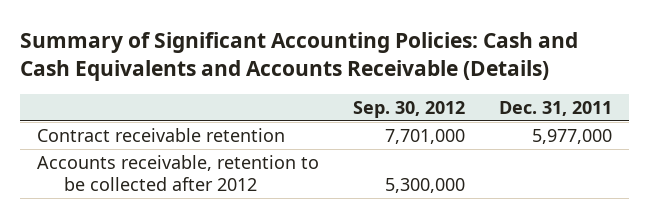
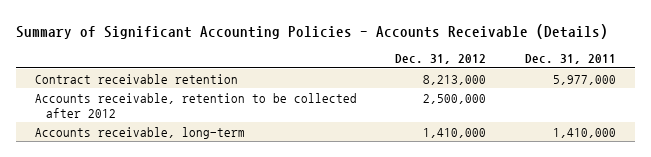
[19,31,578,82] Summary of Significant Accounting Policies: Cash and Cash Equivalents and Accounts Receivable (Details) -> [16,24,609,40] Summary of Significant Accounting Policies - Accounts Receivable (Details)
[353,100,466,118] Sep. 30, 2012 -> none
none -> [395,54,487,65] Dec. 31, 2012
none -> [35,126,246,139] Accounts receivable, long-term

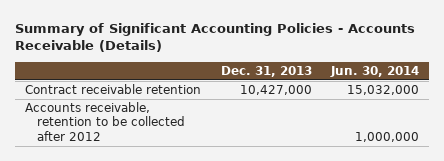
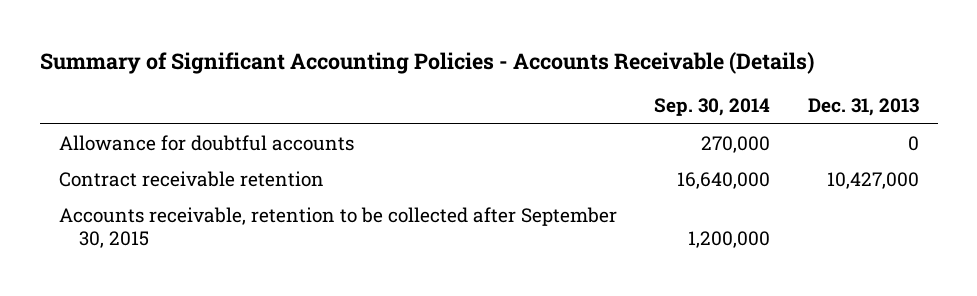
[330,65,420,77] Jun. 30, 2014 -> none
none -> [654,98,771,117] Sep. 30, 2014
none -> [58,134,354,151] Allowance for doubtful accounts
[24,102,185,141] Accounts receivable, retention to be collected after 2012 -> [58,206,617,248] Accounts receivable, retention to be collected after September 30, 2015

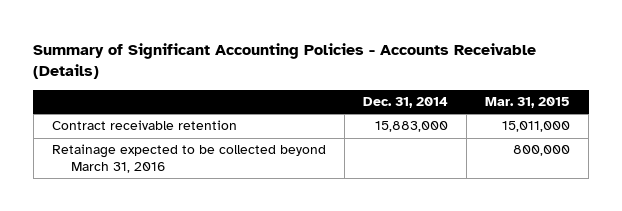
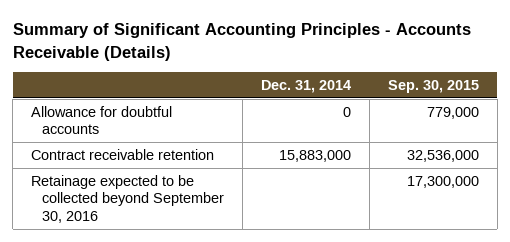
[33,42,537,79] Summary of Significant Accounting Policies - Accounts Receivable (Details) -> [12,23,471,61] Summary of Significant Accounting Principles - Accounts Receivable (Details)
[485,97,571,109] Mar. 31, 2015 -> none
none -> [387,79,479,93] Sep. 30, 2015
none -> [31,105,173,135] Allowance for doubtful accounts
[51,144,326,173] Retainage expected to be collected beyond March 31, 2016 -> [31,174,224,223] Retainage expected to be collected beyond September 30, 2016

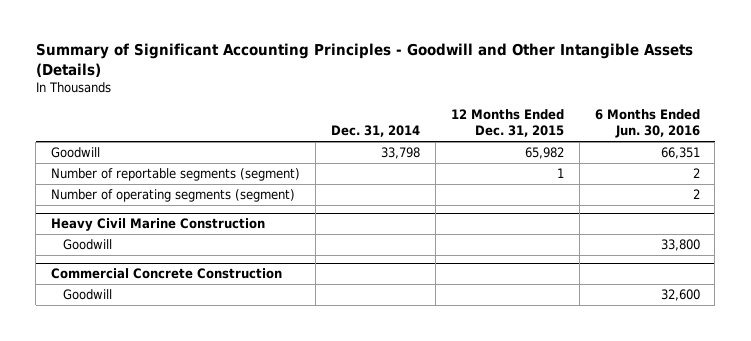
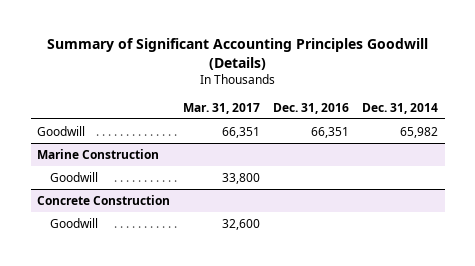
[35,43,693,77] Summary of Significant Accounting Principles - Goodwill and Other Intangible Assets (Details) -> [46,38,428,70] Summary of Significant Accounting Principles Goodwill (Details)
[450,109,564,138] 12 Months Ended Dec. 31, 2015 -> none
[594,109,700,139] 6 Months Ended Jun. 30, 2016 -> none
none -> [183,102,261,114] Mar. 31, 2017
none -> [273,102,350,114] Dec. 31, 2016
[51,167,301,181] Number of reportable segments (segment) -> none
[51,188,296,202] Number of operating segments (segment) -> none
[381,146,421,159] 33,798 -> [400,126,439,138] 65,982
[51,217,266,231] Heavy Civil Marine Construction -> [37,148,160,159] Marine Construction
[51,267,283,279] Commercial Concrete Construction -> [37,194,171,205] Concrete Construction

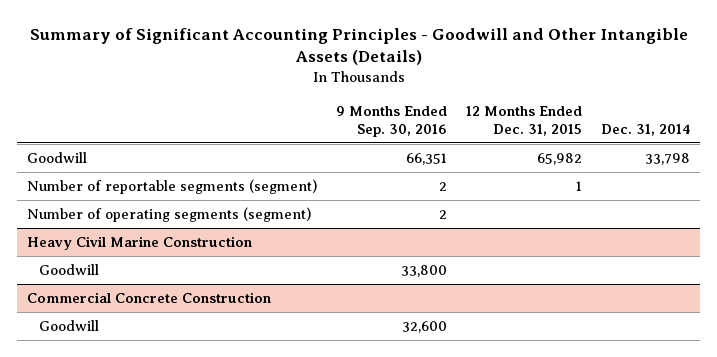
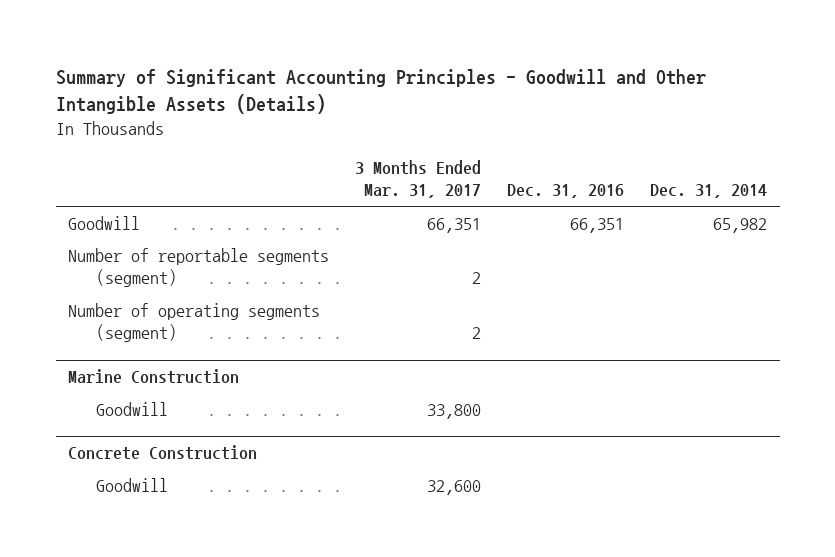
[336,105,448,137] 9 Months Ended Sep. 30, 2016 -> none
[466,105,583,136] 12 Months Ended Dec. 31, 2015 -> none
none -> [355,160,482,199] 3 Months Ended Mar. 31, 2017
none -> [506,184,624,199] Dec. 31, 2016
[645,152,691,165] 33,798 -> [712,217,767,233] 65,982
[26,235,252,250] Heavy Civil Marine Construction -> [68,369,240,385] Marine Construction
[26,291,271,303] Commercial Concrete Construction -> [68,445,258,461] Concrete Construction

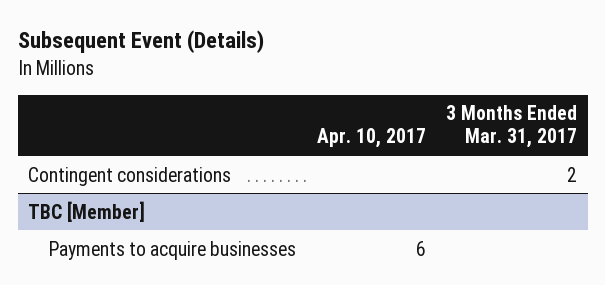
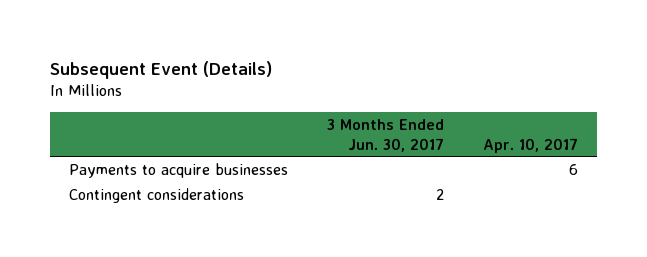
[446,105,578,149] 3 Months Ended Mar. 31, 2017 -> none
none -> [327,118,445,152] 3 Months Ended Jun. 30, 2017
none -> [69,162,289,178] Payments to acquire businesses
[27,200,145,222] TBC [Member] -> none
[49,240,297,260] Payments to acquire businesses -> none

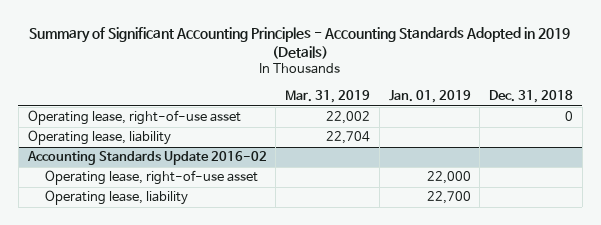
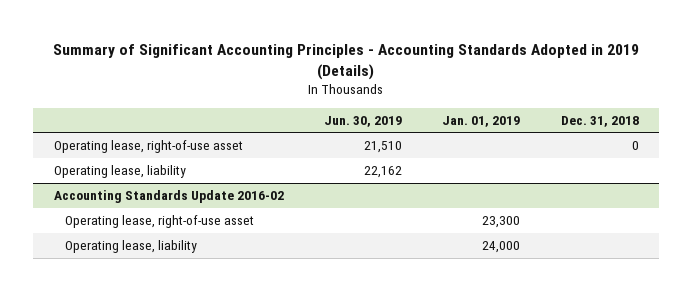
[285,90,371,104] Mar. 31, 2019 -> none
none -> [323,115,402,127] Jun. 30, 2019
[426,171,471,185] 22,000 -> [482,216,521,229] 23,300
[426,191,471,205] 22,700 -> [482,241,521,254] 24,000

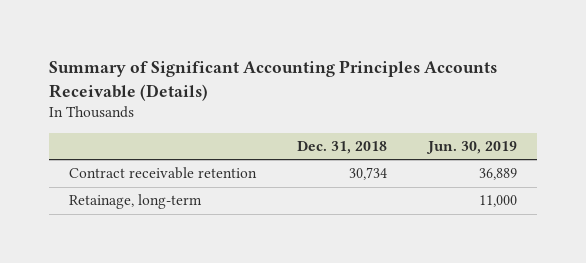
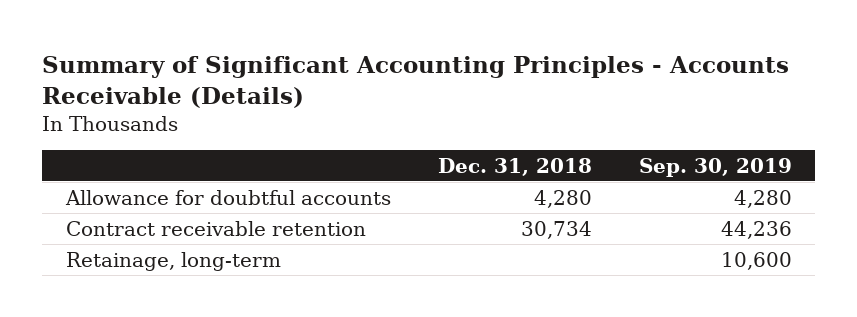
[49,59,498,101] Summary of Significant Accounting Principles Accounts Receivable (Details) -> [42,56,790,108] Summary of Significant Accounting Principles - Accounts Receivable (Details)
[425,140,517,154] Jun. 30, 2019 -> none
none -> [638,157,792,177] Sep. 30, 2019
none -> [64,189,391,205] Allowance for doubtful accounts

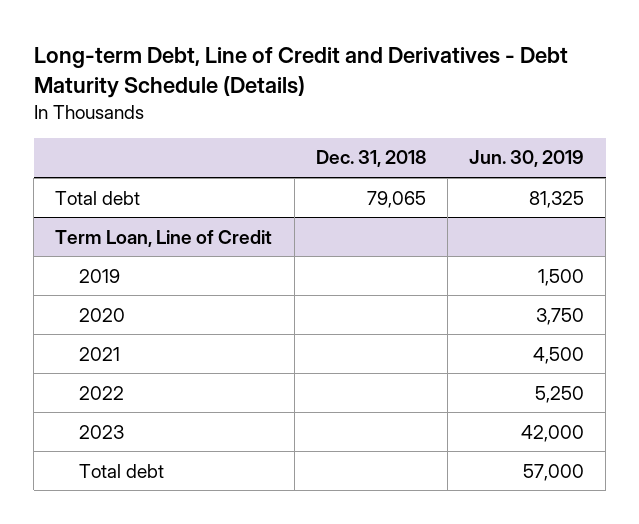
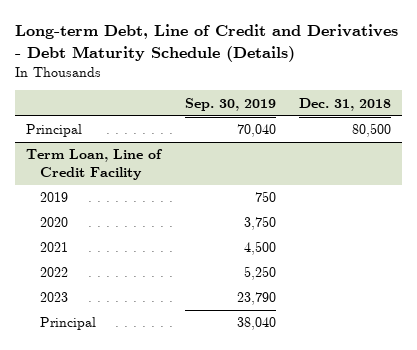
[469,150,585,168] Jun. 30, 2019 -> none
none -> [184,97,276,111] Sep. 30, 2019
[55,190,141,205] Total debt -> none
none -> [26,124,83,138] Principal
[55,229,273,247] Term Loan, Line of Credit -> [26,149,164,181] Term Loan, Line of Credit Facility
[78,463,164,478] Total debt -> none
none -> [40,317,97,331] Principal

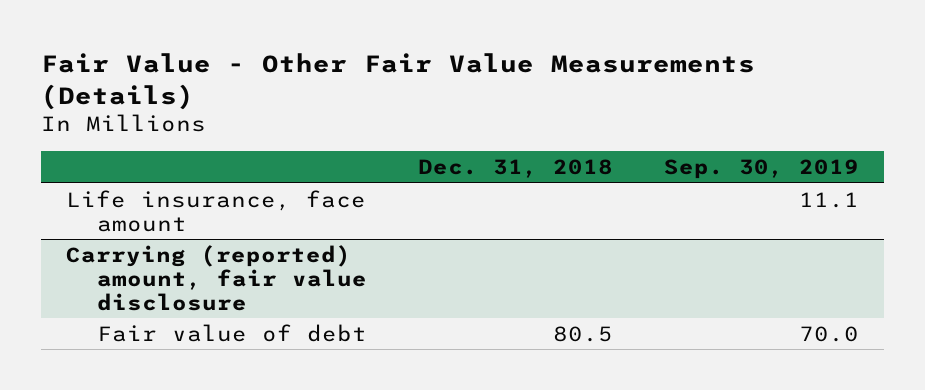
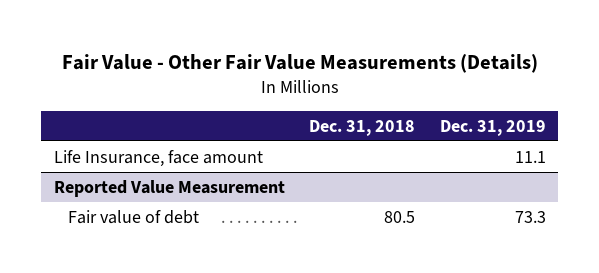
[663,159,859,180] Sep. 30, 2019 -> none
none -> [439,119,546,136] Dec. 31, 2019
[66,189,367,232] Life insurance, face amount -> [53,149,263,167] Life Insurance, face amount
[66,244,367,311] Carrying (reported) amount, fair value disclosure -> [53,179,285,197] Reported Value Measurement

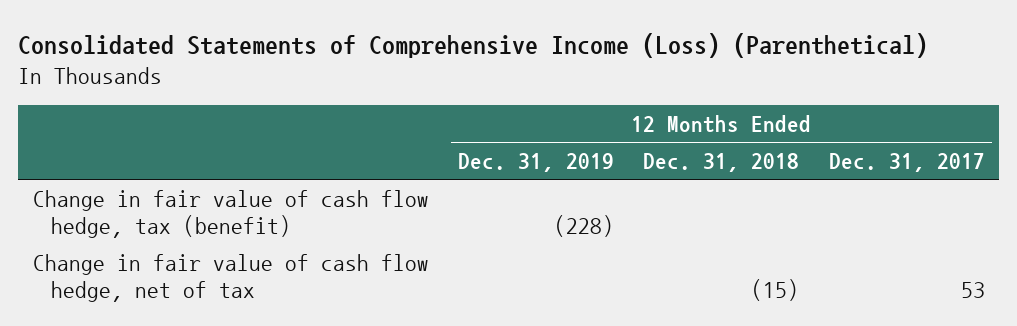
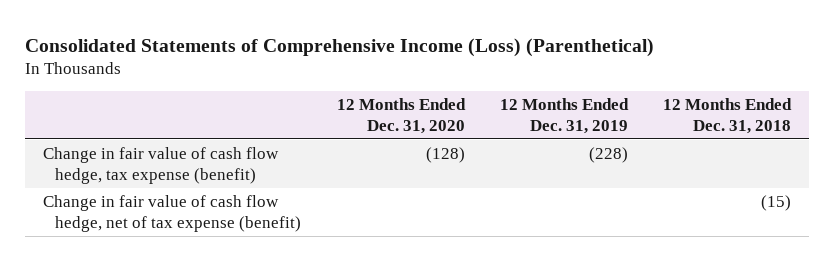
[828,152,985,172] Dec. 31, 2017 -> none
none -> [336,98,466,135] 12 Months Ended Dec. 31, 2020
[32,189,429,238] Change in fair value of cash flow hedge, tax (benefit) -> [42,146,279,184] Change in fair value of cash flow hedge, tax expense (benefit)
[32,253,429,302] Change in fair value of cash flow hedge, net of tax -> [42,194,302,232] Change in fair value of cash flow hedge, net of tax expense (benefit)

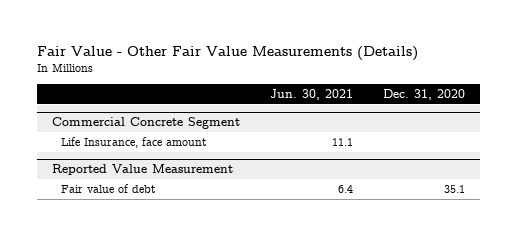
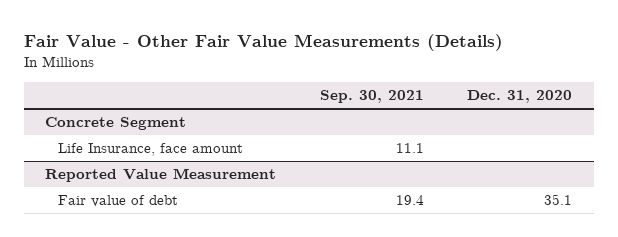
[269,89,353,101] Jun. 30, 2021 -> none
none -> [319,90,424,104] Sep. 30, 2021
[51,117,240,130] Commercial Concrete Segment -> [45,117,187,131] Concrete Segment

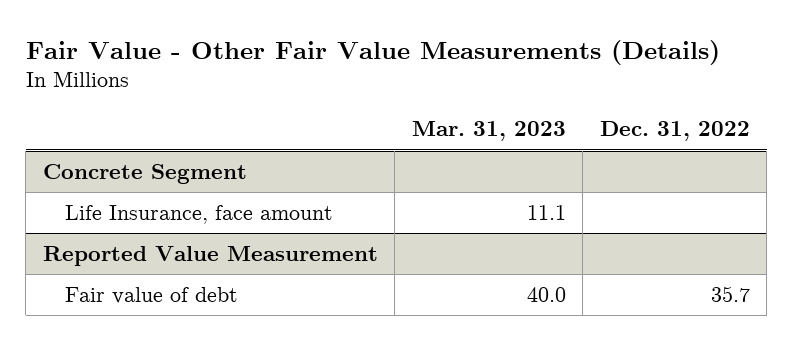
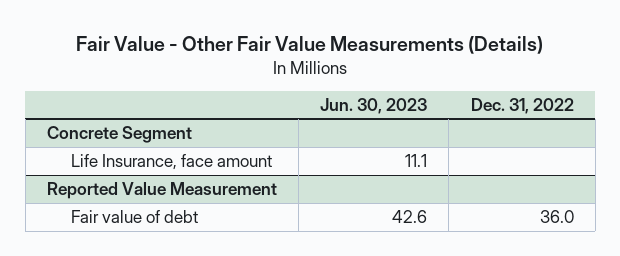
[411,121,566,142] Mar. 31, 2023 -> none
none -> [320,97,428,114] Jun. 30, 2023
[710,286,750,303] 35.7 -> [539,209,574,223] 36.0

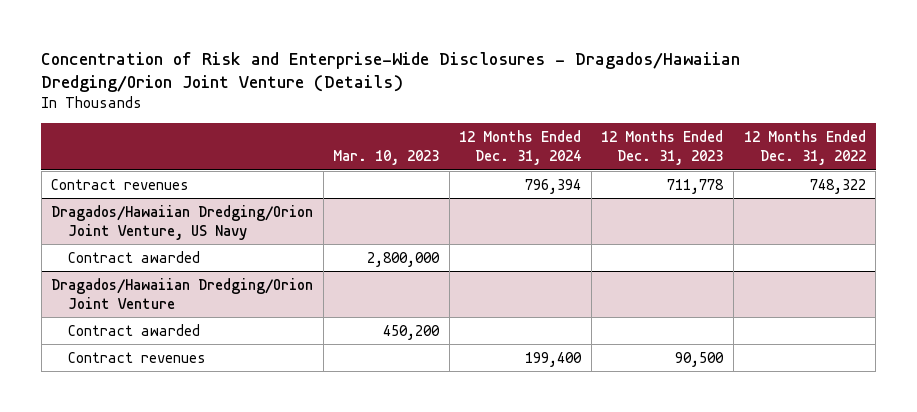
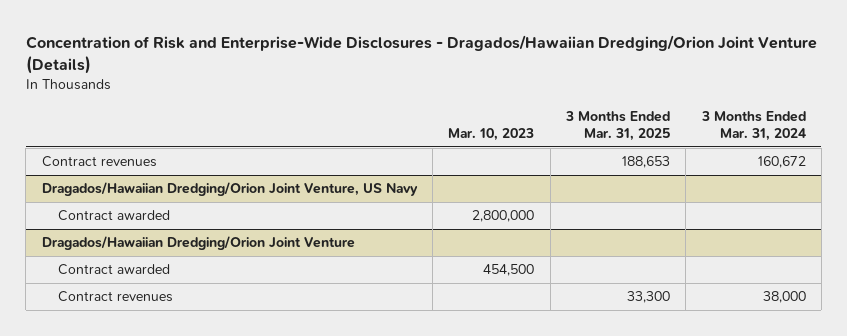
[459,130,582,166] 12 Months Ended Dec. 31, 2024 -> none
[601,130,724,166] 12 Months Ended Dec. 31, 2023 -> none
[743,130,866,166] 12 Months Ended Dec. 31, 2022 -> none
none -> [564,111,670,142] 3 Months Ended Mar. 31, 2025
none -> [700,111,806,142] 3 Months Ended Mar. 31, 2024
[383,324,441,340] 450,200 -> [483,264,535,277] 454,500

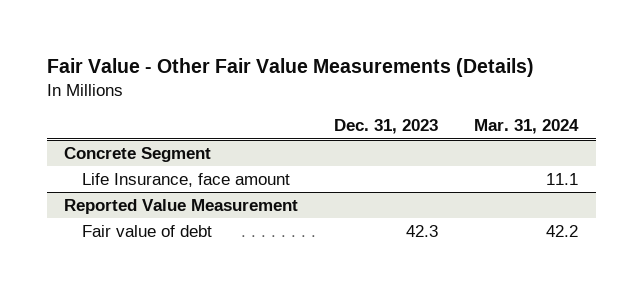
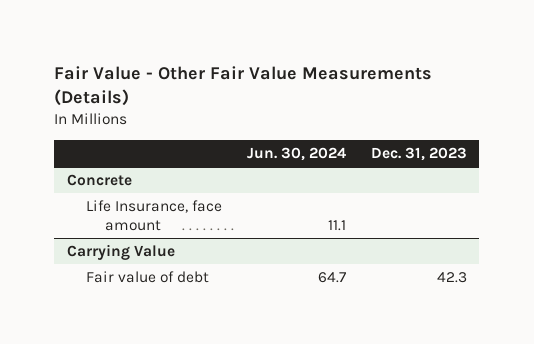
[474,119,580,135] Mar. 31, 2024 -> none
none -> [246,146,346,161] Jun. 30, 2024
[64,146,212,162] Concrete Segment -> [66,174,132,187] Concrete
[64,198,299,214] Reported Value Measurement -> [66,244,175,261] Carrying Value

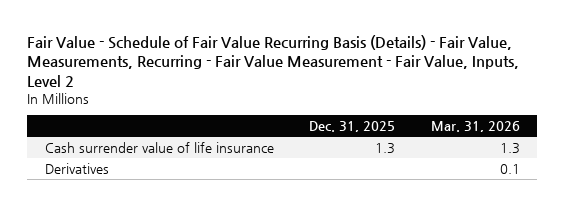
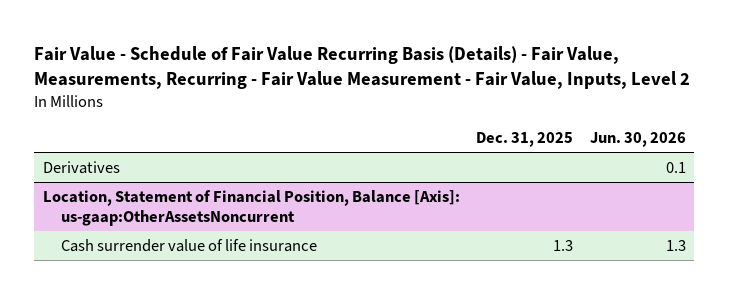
[430,121,520,133] Mar. 31, 2026 -> none
none -> [590,131,687,147] Jun. 30, 2026
[45,141,275,153] Cash surrender value of life insurance -> none
none -> [42,189,460,226] Location, Statement of Financial Position, Balance [Axis]: us-gaap:OtherAssetsNoncurrent
none -> [60,238,317,252] Cash surrender value of life insurance

